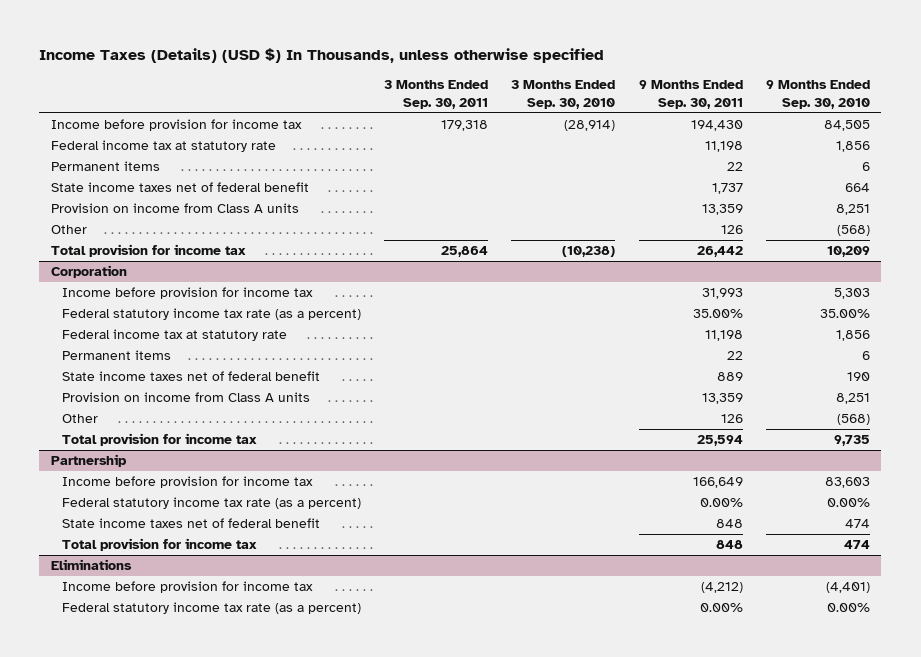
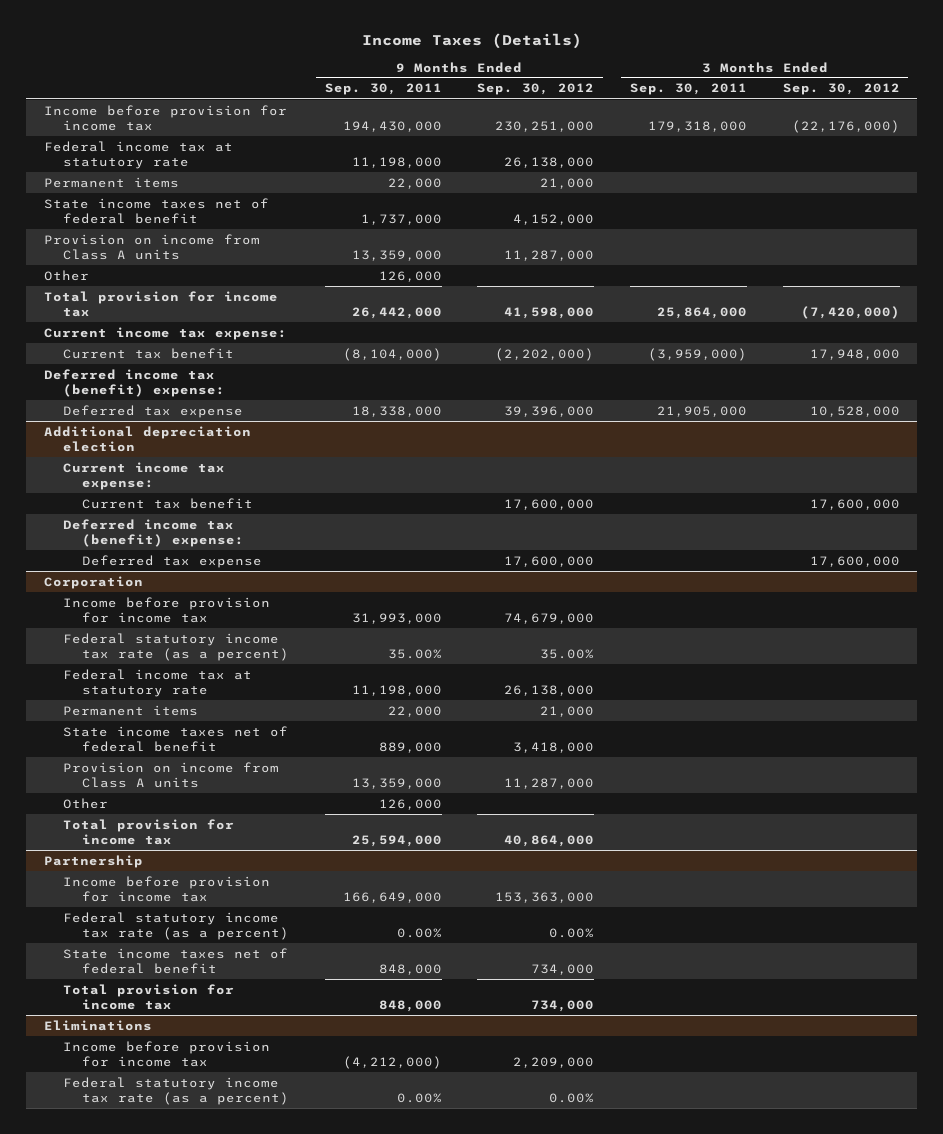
[39,48,605,64] Income Taxes (Details) (USD $) In Thousands, unless otherwise specified -> [361,32,582,49] Income Taxes (Details)
[511,80,616,109] 3 Months Ended Sep. 30, 2010 -> none
[765,80,870,109] 9 Months Ended Sep. 30, 2010 -> none
none -> [477,83,595,96] Sep. 30, 2012
none -> [782,83,900,96] Sep. 30, 2012
[441,120,489,132] 179,318 -> [647,121,747,133] 179,318,000
[690,120,743,132] 194,430 -> [342,121,442,133] 194,430,000
[704,141,743,153] 11,198 -> [351,157,442,169] 11,198,000
[726,162,743,172] 22 -> [387,177,442,189] 22,000
[711,183,743,195] 1,737 -> [360,214,442,226] 1,737,000
[701,204,743,216] 13,359 -> [351,250,442,262] 13,359,000
[720,225,743,235] 126 -> [378,270,442,282] 126,000
[441,246,489,258] 25,864 -> [656,307,747,320] 25,864,000
[696,246,743,258] 26,442 -> [351,307,442,320] 26,442,000
none -> [43,326,287,340] Current income tax expense:
none -> [62,347,234,359] Current tax benefit
none -> [43,368,225,398] Deferred income tax (benefit) expense:
none -> [62,404,243,418] Deferred tax expense
none -> [43,425,251,453] Additional depreciation election
none -> [62,461,225,491] Current income tax expense:
none -> [81,497,253,509] Current tax benefit
none -> [62,518,244,548] Deferred income tax (benefit) expense:
none -> [81,554,262,568] Deferred tax expense
[701,288,743,300] 31,993 -> [351,613,442,625] 31,993,000
[704,330,743,342] 11,198 -> [351,685,442,697] 11,198,000
[726,351,743,361] 22 -> [387,705,442,717] 22,000
[716,372,743,382] 889 -> [378,742,442,754] 889,000
[701,393,743,405] 13,359 -> [351,778,442,790] 13,359,000
[720,414,743,424] 126 -> [378,798,442,810] 126,000
[696,435,743,447] 25,594 -> [351,835,442,848] 25,594,000
[692,477,743,489] 166,649 -> [342,892,442,904] 166,649,000
[715,519,743,529] 848 -> [378,964,442,976] 848,000
[715,540,743,550] 848 -> [378,1000,442,1013] 848,000
[700,582,743,594] (4,212) -> [342,1056,442,1070] (4,212,000)

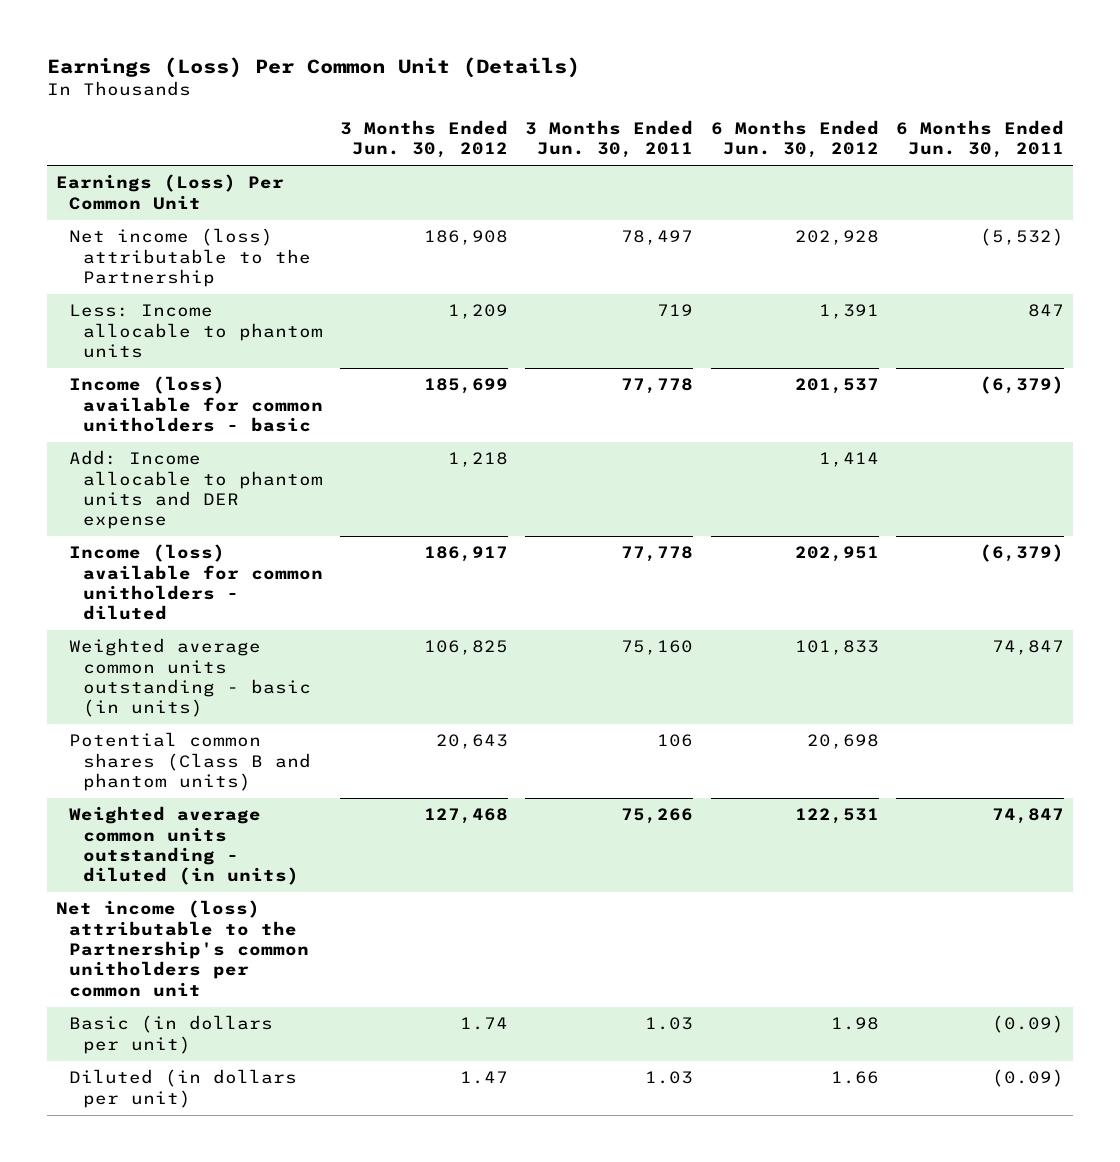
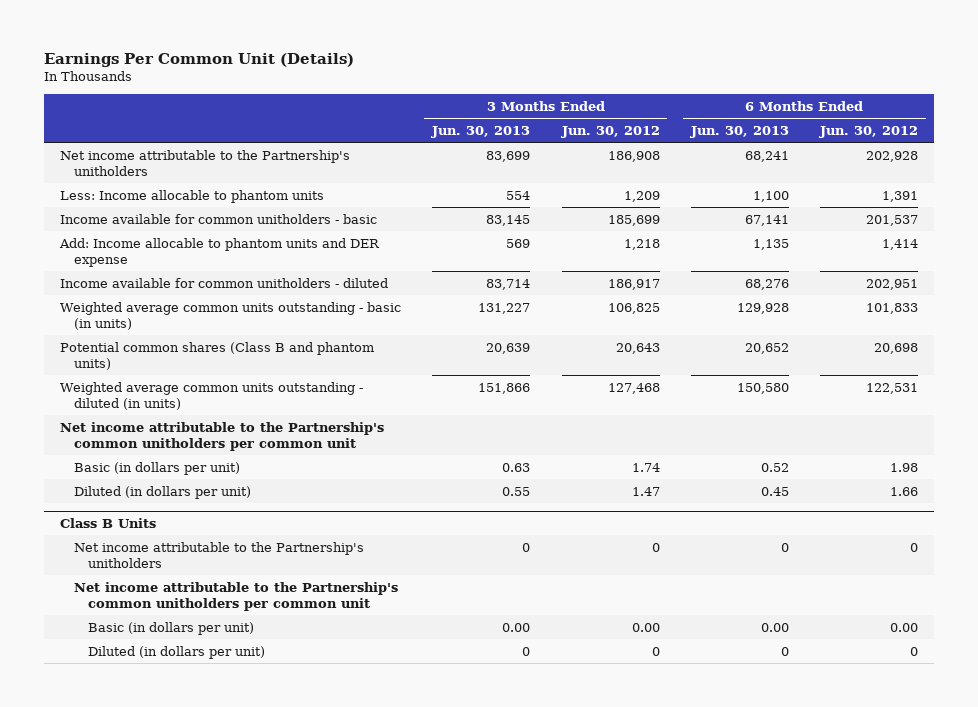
[47,56,581,78] Earnings (Loss) Per Common Unit (Details) -> [44,53,355,68] Earnings Per Common Unit (Details)
[525,120,694,159] 3 Months Ended Jun. 30, 2011 -> none
[895,120,1064,159] 6 Months Ended Jun. 30, 2011 -> none
none -> [431,125,531,138] Jun. 30, 2013
none -> [689,125,789,138] Jun. 30, 2013
[55,174,284,210] Earnings (Loss) Per Common Unit -> none
[69,228,311,288] Net income (loss) attributable to the Partnership -> [60,149,351,177] Net income attributable to the Partnership's unitholders
[69,376,323,433] Income (loss) available for common unitholders - basic -> [60,213,378,224] Income available for common unitholders - basic
[69,544,323,621] Income (loss) available for common unitholders - diluted -> [60,277,389,288] Income available for common unitholders - diluted
[55,900,310,997] Net income (loss) attributable to the Partnership's common unitholders per common unit -> [60,421,385,452] Net income attributable to the Partnership's common unitholders per common unit
none -> [60,517,157,528] Class B Units
none -> [73,541,364,569] Net income attributable to the Partnership's unitholders
none -> [73,581,398,612] Net income attributable to the Partnership's common unitholders per common unit
none -> [87,621,254,635] Basic (in dollars per unit)
none -> [87,645,265,659] Diluted (in dollars per unit)

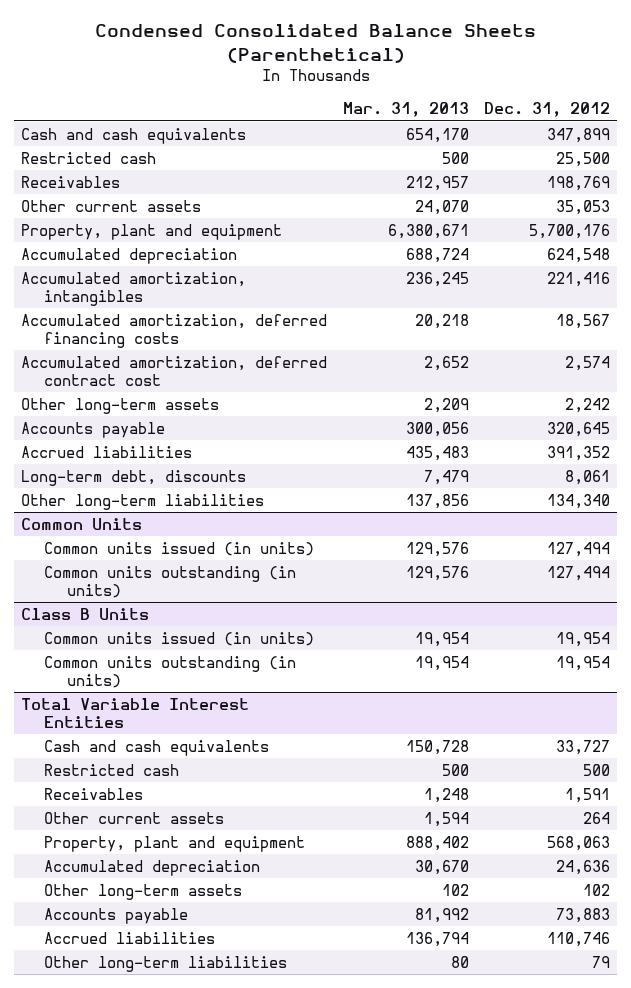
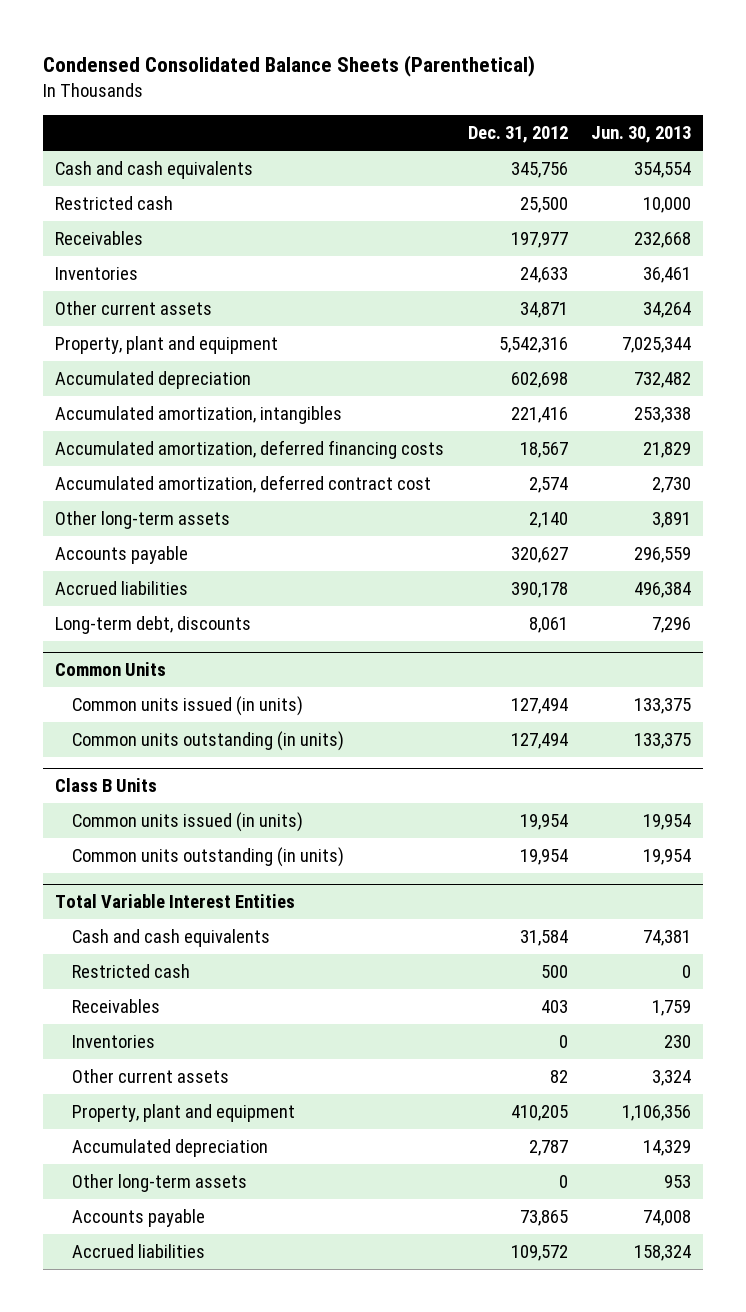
[342,102,469,118] Mar. 31, 2013 -> none
none -> [591,126,692,144] Jun. 30, 2013
[546,127,610,143] 347,899 -> [510,162,568,179] 345,756
[546,175,610,191] 198,769 -> [510,232,568,249] 197,977
none -> [55,267,139,281] Inventories
[555,199,610,215] 35,053 -> [519,302,568,319] 34,871
[528,223,610,239] 5,700,176 -> [498,337,568,354] 5,542,316
[546,247,610,263] 624,548 -> [510,372,568,389] 602,698
[564,397,610,413] 2,242 -> [528,512,568,529] 2,140
[546,421,610,437] 320,645 -> [510,547,568,564] 320,627
[546,445,610,461] 391,352 -> [510,582,568,599] 390,178
[21,493,265,510] Other long-term liabilities -> none
[555,739,610,755] 33,727 -> [519,930,568,947] 31,584
[44,955,288,972] Other long-term liabilities -> none
[564,787,610,803] 1,591 -> [540,1000,568,1014] 403
none -> [71,1035,155,1049] Inventories
[582,811,610,824] 264 -> [549,1070,568,1084] 82
[546,835,610,851] 568,063 -> [510,1105,568,1122] 410,205
[555,859,610,875] 24,636 -> [528,1140,568,1157] 2,787
[582,883,610,896] 102 -> [558,1175,568,1189] 0
[555,907,610,923] 73,883 -> [519,1210,568,1227] 73,865
[546,931,610,947] 110,746 -> [510,1245,568,1262] 109,572

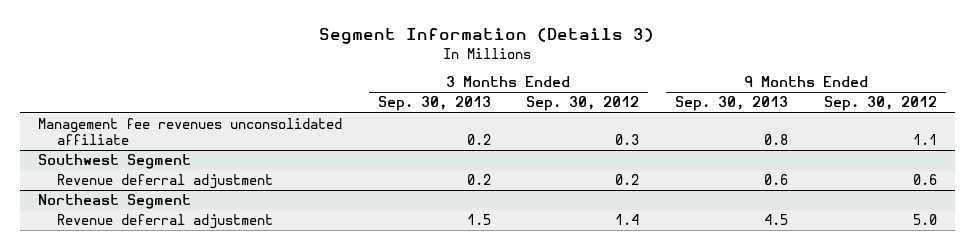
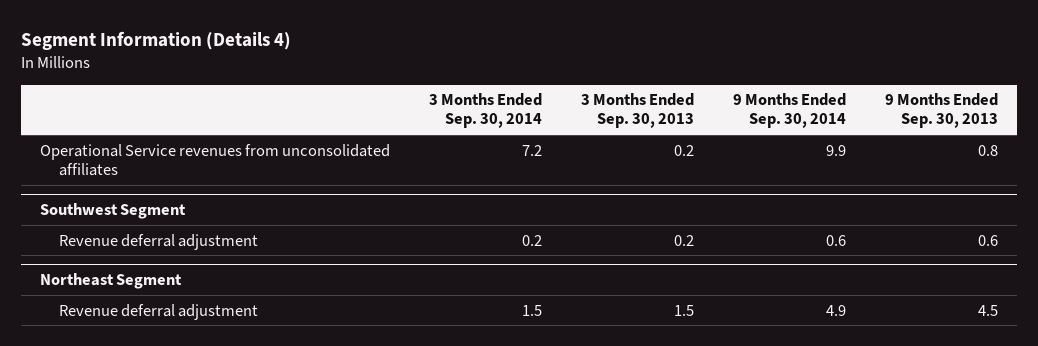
[319,28,655,45] Segment Information (Details 3) -> [20,31,291,51] Segment Information (Details 4)
[526,96,640,112] Sep. 30, 2012 -> none
[824,96,938,112] Sep. 30, 2012 -> none
none -> [429,93,543,129] 3 Months Ended Sep. 30, 2014
none -> [732,93,846,129] 9 Months Ended Sep. 30, 2014
[37,118,342,146] Management fee revenues unconsolidated affiliate -> none
none -> [40,143,391,176] Operational Service revenues from unconsolidated affiliates

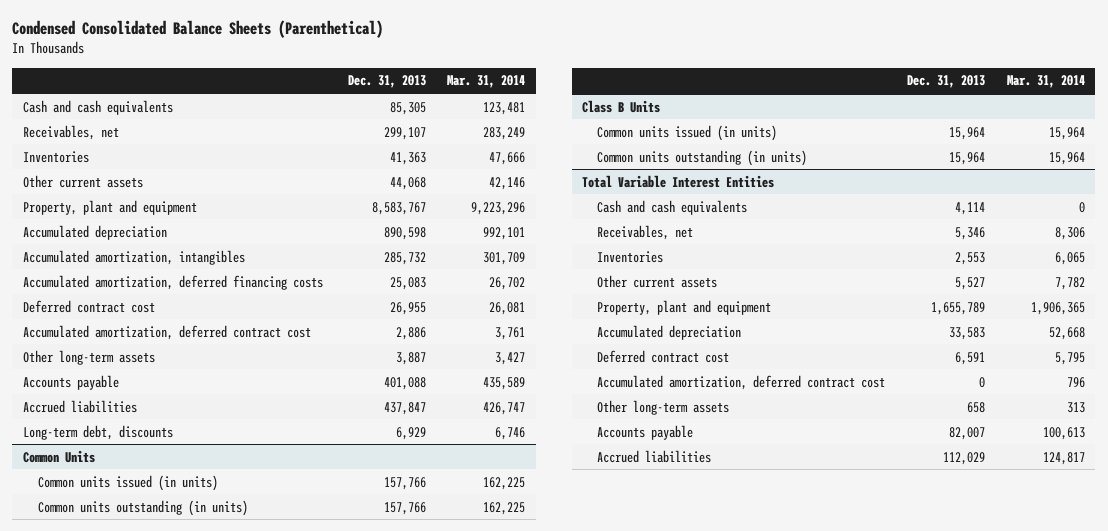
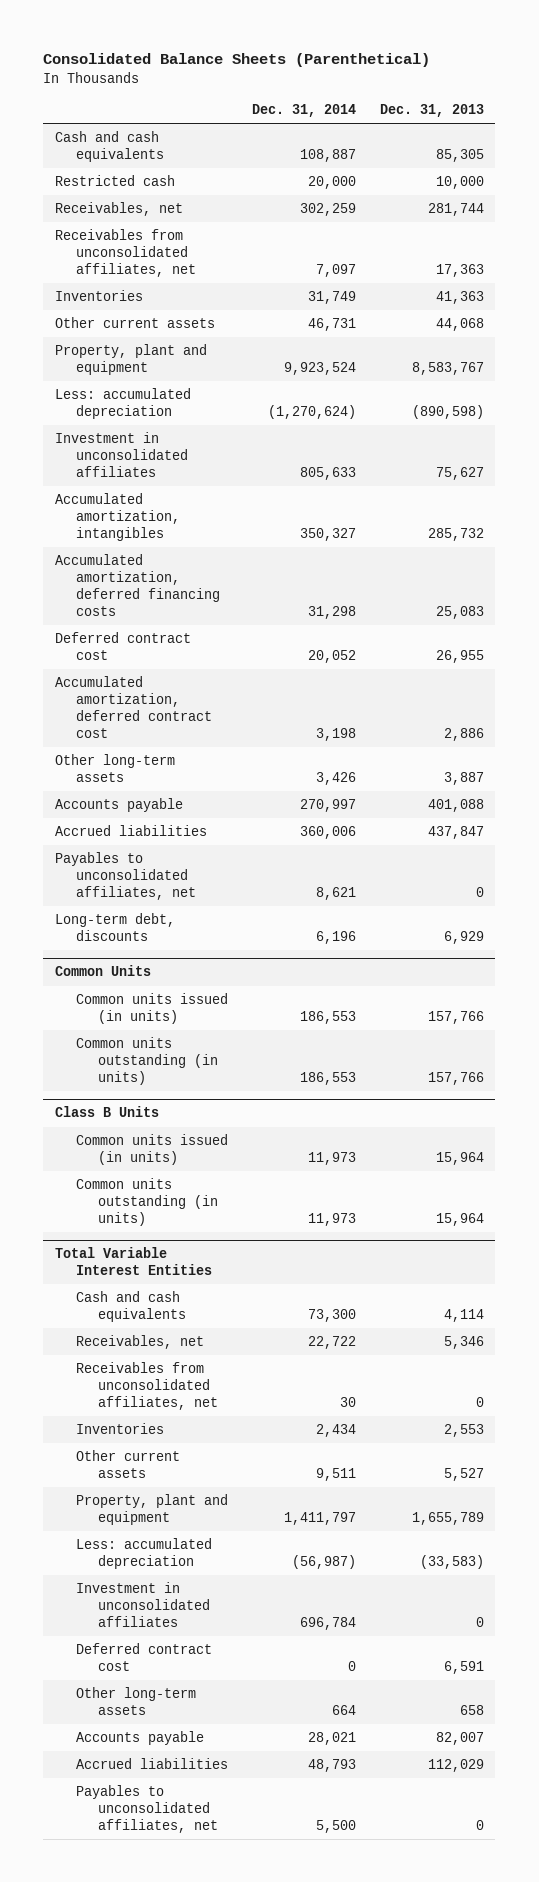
[12,20,384,39] Condensed Consolidated Balance Sheets (Parenthetical) -> [43,53,431,68] Consolidated Balance Sheets (Parenthetical)
[447,75,526,89] Mar. 31, 2014 -> none
none -> [251,104,356,118] Dec. 31, 2014
none -> [55,175,176,187] Restricted cash
[383,126,426,140] 299,107 -> [427,203,484,217] 281,744
none -> [55,229,197,277] Receivables from unconsolidated affiliates, net
[23,224,168,240] Accumulated depreciation -> [55,388,192,419] Less: accumulated depreciation
[383,226,426,240] 890,598 -> [411,404,484,419] (890,598)
none -> [55,432,189,477] Investment in unconsolidated affiliates
none -> [55,852,197,900] Payables to unconsolidated affiliates, net
none -> [76,1362,218,1410] Receivables from unconsolidated affiliates, net
[597,324,742,340] Accumulated depreciation -> [76,1538,213,1569] Less: accumulated depreciation
[948,326,985,340] 33,583 -> [419,1554,484,1569] (33,583)
none -> [76,1582,210,1627] Investment in unconsolidated affiliates
[597,374,886,390] Accumulated amortization, deferred contract cost -> none
none -> [76,1785,218,1833] Payables to unconsolidated affiliates, net

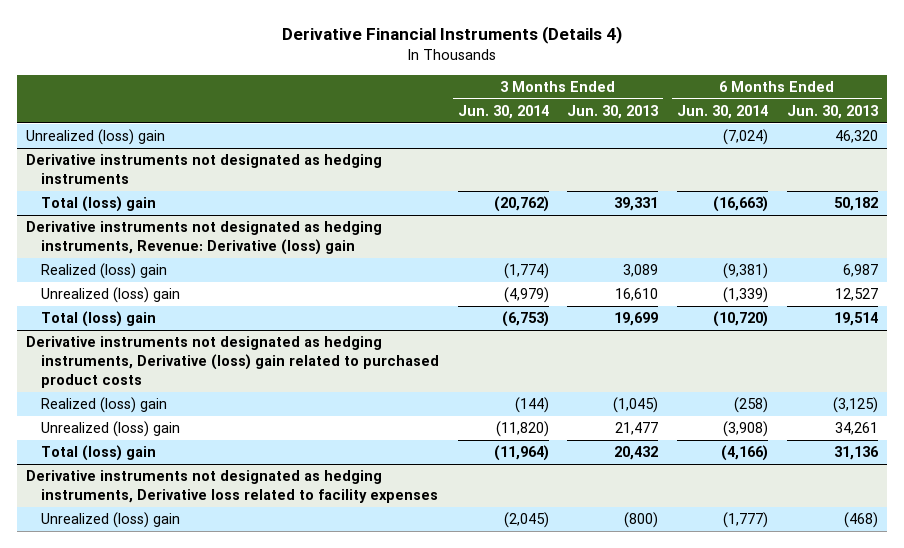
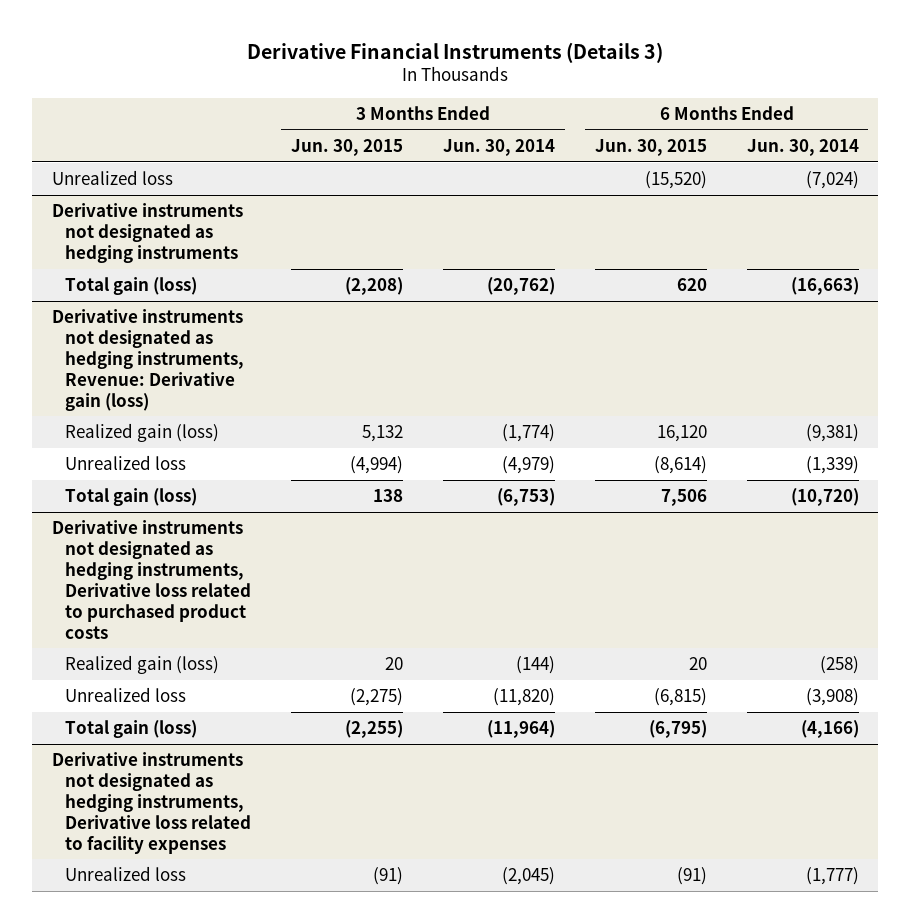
[282,25,623,44] Derivative Financial Instruments (Details 4) -> [247,41,664,63] Derivative Financial Instruments (Details 3)
[567,105,659,120] Jun. 30, 2013 -> none
[786,105,878,120] Jun. 30, 2013 -> none
none -> [291,138,404,156] Jun. 30, 2015
none -> [594,138,707,156] Jun. 30, 2015
[26,129,166,146] Unrealized (loss) gain -> [52,170,174,186] Unrealized loss
[41,196,157,213] Total (loss) gain -> [65,277,198,296] Total gain (loss)
[26,221,383,255] Derivative instruments not designated as hedging instruments, Revenue: Derivative (loss) gain -> [52,309,245,411] Derivative instruments not designated as hedging instruments, Revenue: Derivative gain (loss)
[41,263,168,280] Realized (loss) gain -> [65,423,220,443] Realized gain (loss)
[41,287,181,304] Unrealized (loss) gain -> [65,455,187,471] Unrealized loss
[41,311,157,328] Total (loss) gain -> [65,488,198,507] Total gain (loss)
[26,336,440,388] Derivative instruments not designated as hedging instruments, Derivative (loss) gain related to purchased product costs -> [52,520,252,639] Derivative instruments not designated as hedging instruments, Derivative loss related to purchased product costs
[41,397,168,414] Realized (loss) gain -> [65,655,220,675] Realized gain (loss)
[41,421,181,438] Unrealized (loss) gain -> [65,687,187,703] Unrealized loss
[41,445,157,462] Total (loss) gain -> [65,720,198,739] Total gain (loss)
[41,512,181,529] Unrealized (loss) gain -> [65,866,187,882] Unrealized loss

